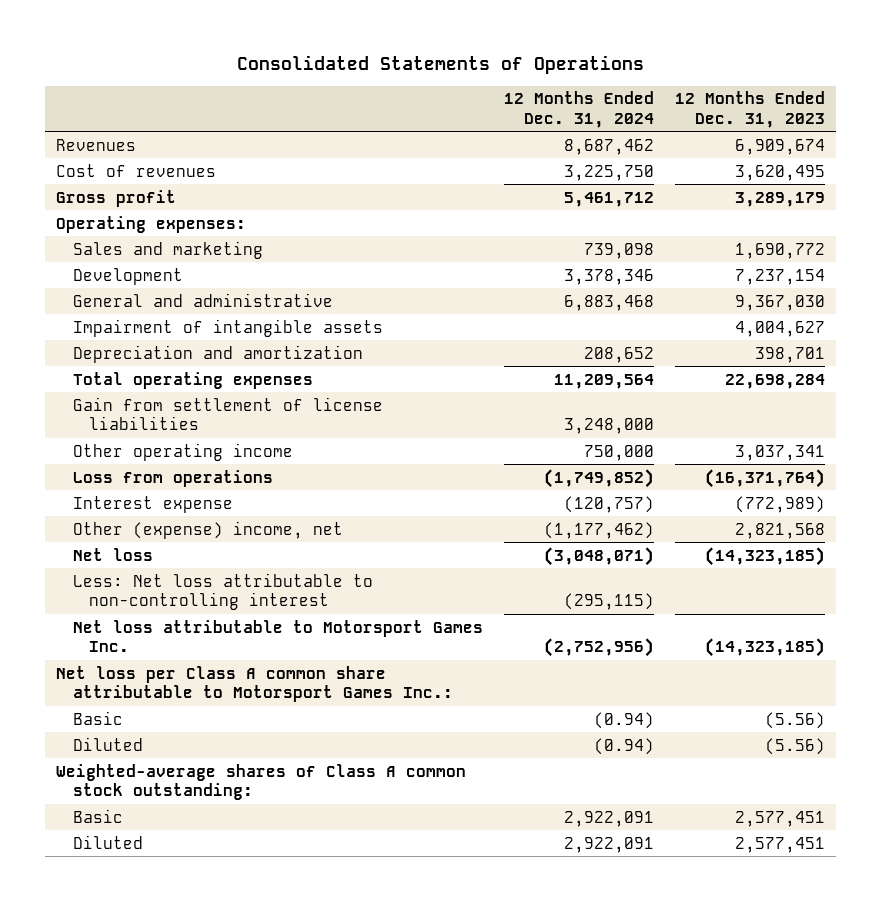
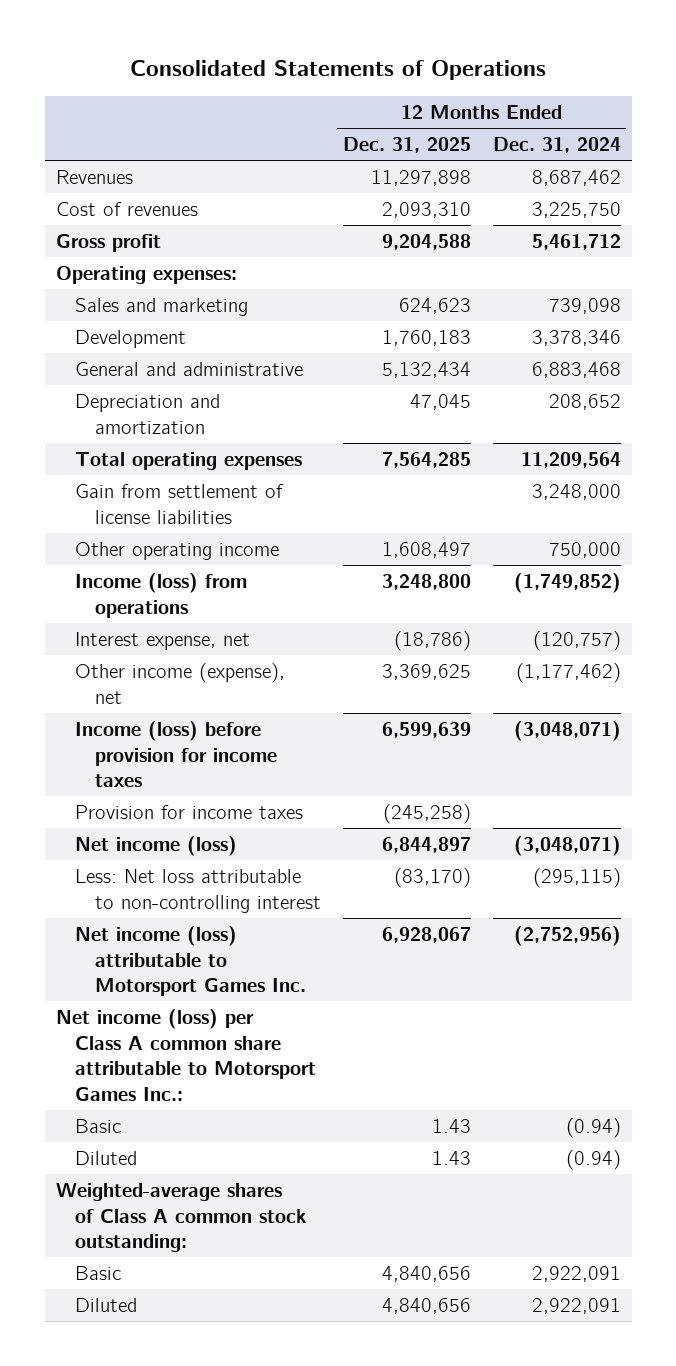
[675,91,826,128] 12 Months Ended Dec. 31, 2023 -> none
none -> [342,137,471,154] Dec. 31, 2025
[72,318,383,337] Impairment of intangible assets -> none
[72,469,273,487] Loss from operations -> [75,573,248,618] Income (loss) from operations
[72,495,233,513] Interest expense -> [75,632,251,651] Interest expense, net
[72,520,343,539] Other (expense) income, net -> [75,663,286,704] Other income (expense), net
none -> [75,721,278,788] Income (loss) before provision for income taxes
none -> [75,805,304,820] Provision for income taxes
[72,547,153,561] Net loss -> [75,836,238,857] Net income (loss)
[72,619,483,653] Net loss attributable to Motorsport Games Inc. -> [75,926,307,997] Net income (loss) attributable to Motorsport Games Inc.
[56,665,453,703] Net loss per Class A common share attributable to Motorsport Games Inc.: -> [55,1009,317,1101] Net income (loss) per Class A common share attributable to Motorsport Games Inc.:

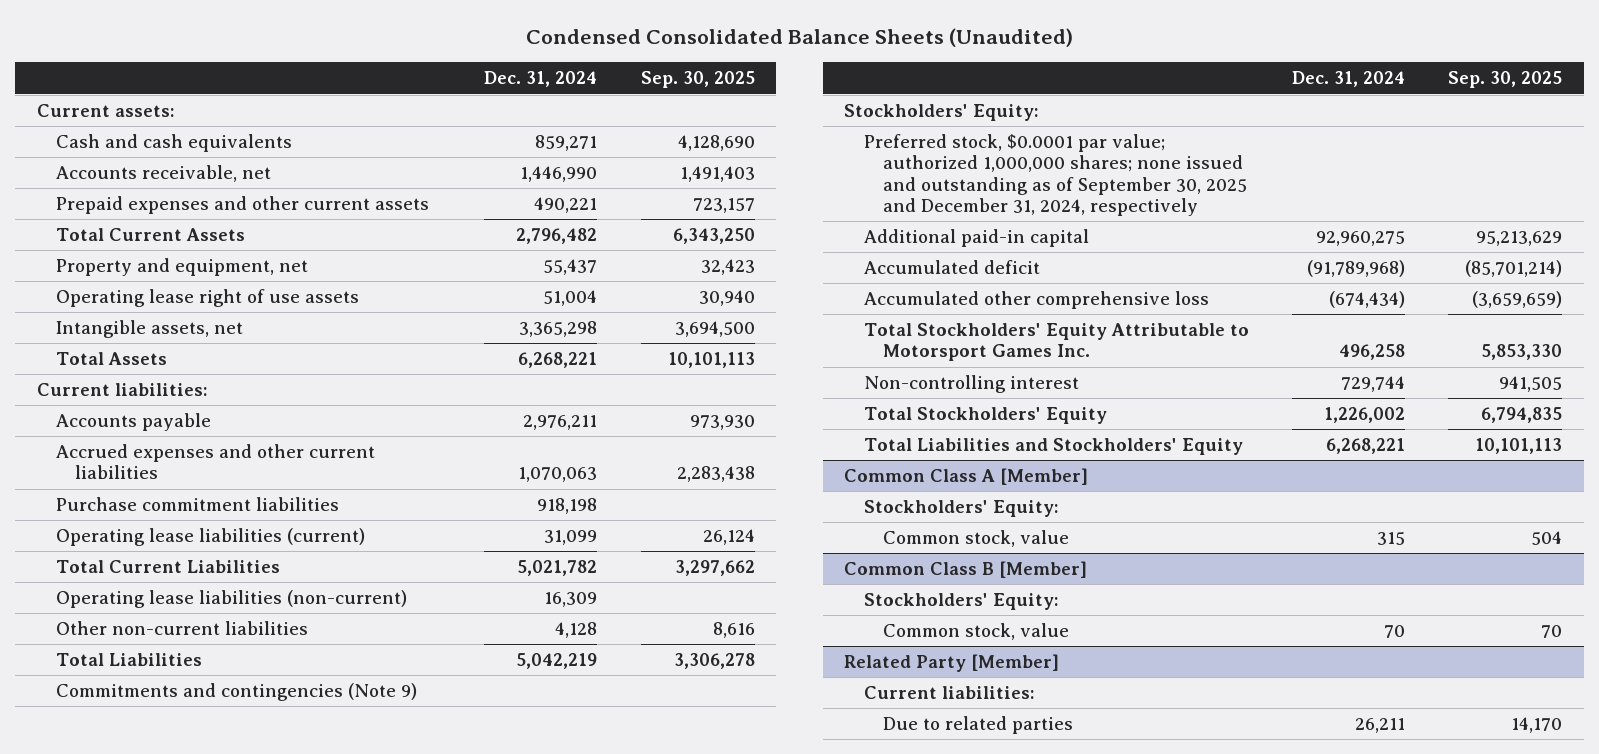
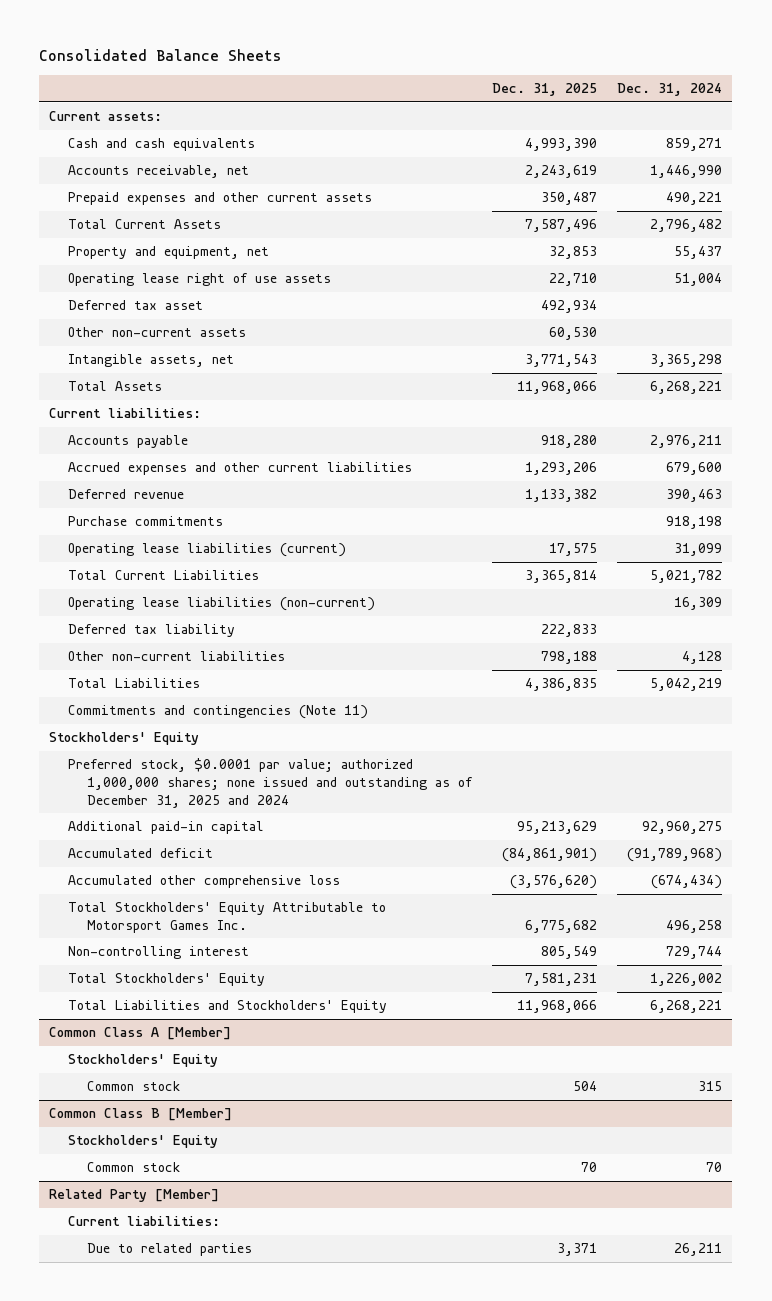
[525,27,1073,47] Condensed Consolidated Balance Sheets (Unaudited) -> [39,48,283,61] Consolidated Balance Sheets
[640,71,755,89] Sep. 30, 2025 -> none
none -> [492,83,598,97] Dec. 31, 2025
none -> [68,300,204,311] Deferred tax asset
none -> [68,327,247,338] Other non-current assets
[518,467,598,483] 1,070,063 -> [666,462,723,476] 679,600
none -> [68,489,185,500] Deferred revenue
[55,497,339,512] Purchase commitment liabilities -> [68,516,224,527] Purchase commitments
none -> [68,624,236,638] Deferred tax liability
[55,683,417,702] Commitments and contingencies (Note 9) -> [68,705,369,720] Commitments and contingencies (Note 11)
[844,104,1040,122] Stockholders' Equity: -> [49,732,200,746] Stockholders' Equity
[863,134,1248,216] Preferred stock, $0.0001 par value; authorized 1,000,000 shares; none issued and outstanding as of September 30, 2025 and December 31, 2024, respectively -> [68,758,473,808] Preferred stock, $0.0001 par value; authorized 1,000,000 shares; none issued and outstanding as of December 31, 2025 and 2024
[863,500,1059,518] Stockholders' Equity: -> [68,1054,219,1068] Stockholders' Equity
[883,530,1070,548] Common stock, value -> [86,1081,180,1092] Common stock
[863,593,1059,611] Stockholders' Equity: -> [68,1135,219,1149] Stockholders' Equity
[883,623,1070,641] Common stock, value -> [86,1162,180,1173] Common stock

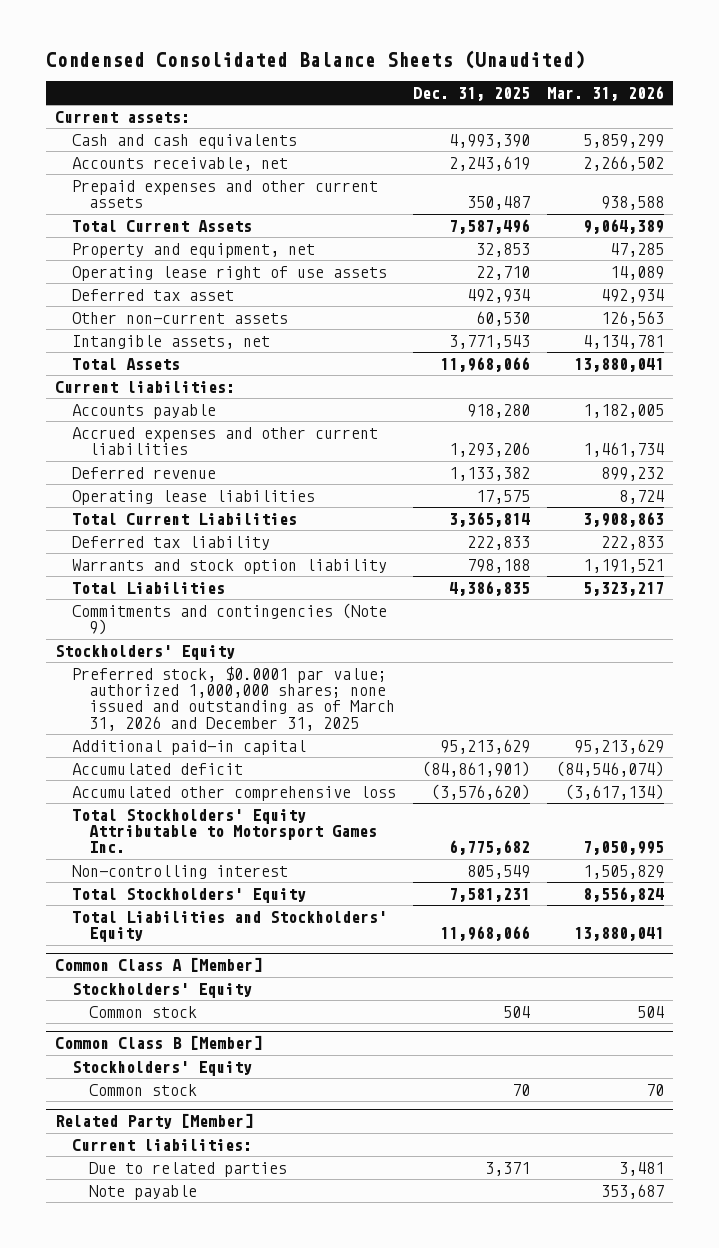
[39,48,283,61] Consolidated Balance Sheets -> [45,50,585,70] Condensed Consolidated Balance Sheets (Unaudited)
[617,83,723,97] Dec. 31, 2024 -> none
none -> [547,85,665,101] Mar. 31, 2026
[68,516,224,527] Purchase commitments -> none
[68,543,347,558] Operating lease liabilities (current) -> [71,490,315,506] Operating lease liabilities
[68,597,376,612] Operating lease liabilities (non-current) -> none
[68,651,286,662] Other non-current liabilities -> [71,559,387,575] Warrants and stock option liability
[68,705,369,720] Commitments and contingencies (Note 11) -> [71,603,387,636] Commitments and contingencies (Note 9)
[68,758,473,808] Preferred stock, $0.0001 par value; authorized 1,000,000 shares; none issued and outstanding as of December 31, 2025 and 2024 -> [71,666,395,731] Preferred stock, $0.0001 par value; authorized 1,000,000 shares; none issued and outstanding as of March 31, 2026 and December 31, 2025
none -> [88,1185,197,1201] Note payable

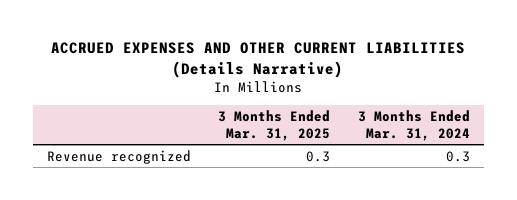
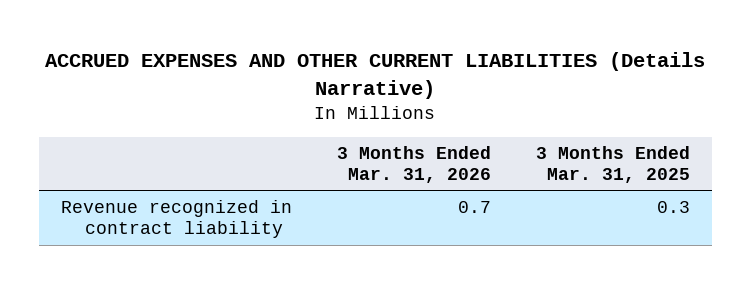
[358,109,471,141] 3 Months Ended Mar. 31, 2024 -> none
none -> [336,145,491,183] 3 Months Ended Mar. 31, 2026
[46,149,191,164] Revenue recognized -> [61,200,293,239] Revenue recognized in contract liability

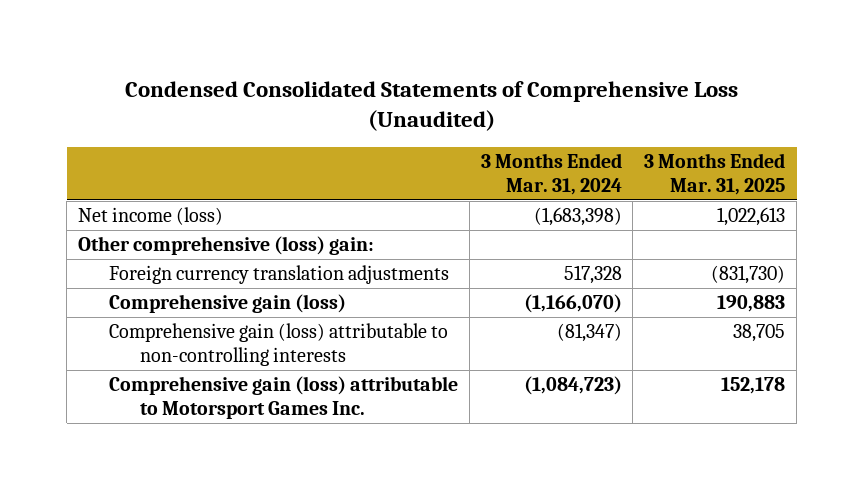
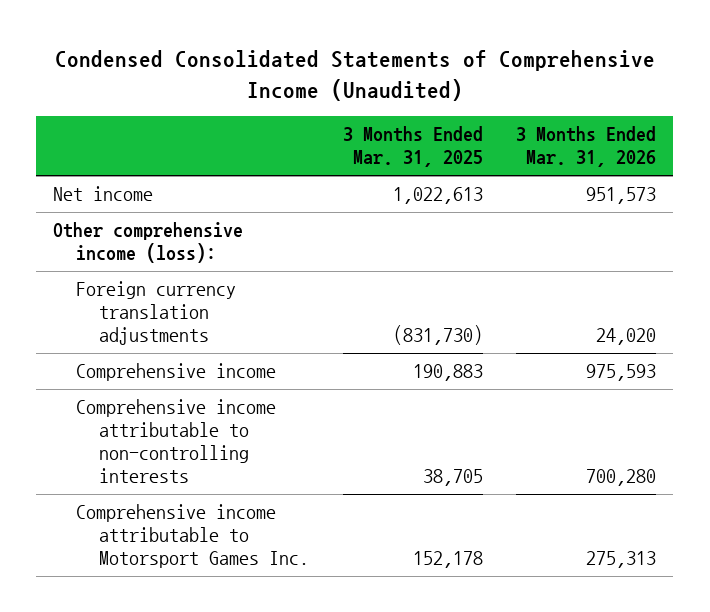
[124,81,738,132] Condensed Consolidated Statements of Comprehensive Loss (Unaudited) -> [54,50,655,101] Condensed Consolidated Statements of Comprehensive Income (Unaudited)
[480,153,622,195] 3 Months Ended Mar. 31, 2024 -> none
none -> [516,126,657,168] 3 Months Ended Mar. 31, 2026
[78,207,224,226] Net income (loss) -> [53,186,154,202] Net income
[78,236,375,256] Other comprehensive (loss) gain: -> [53,222,244,264] Other comprehensive income (loss):
[109,294,347,314] Comprehensive gain (loss) -> [76,363,277,382] Comprehensive income
[109,323,449,366] Comprehensive gain (loss) attributable to non-controlling interests -> [76,399,277,484] Comprehensive income attributable to non-controlling interests
[109,376,459,419] Comprehensive gain (loss) attributable to Motorsport Games Inc. -> [76,504,310,569] Comprehensive income attributable to Motorsport Games Inc.

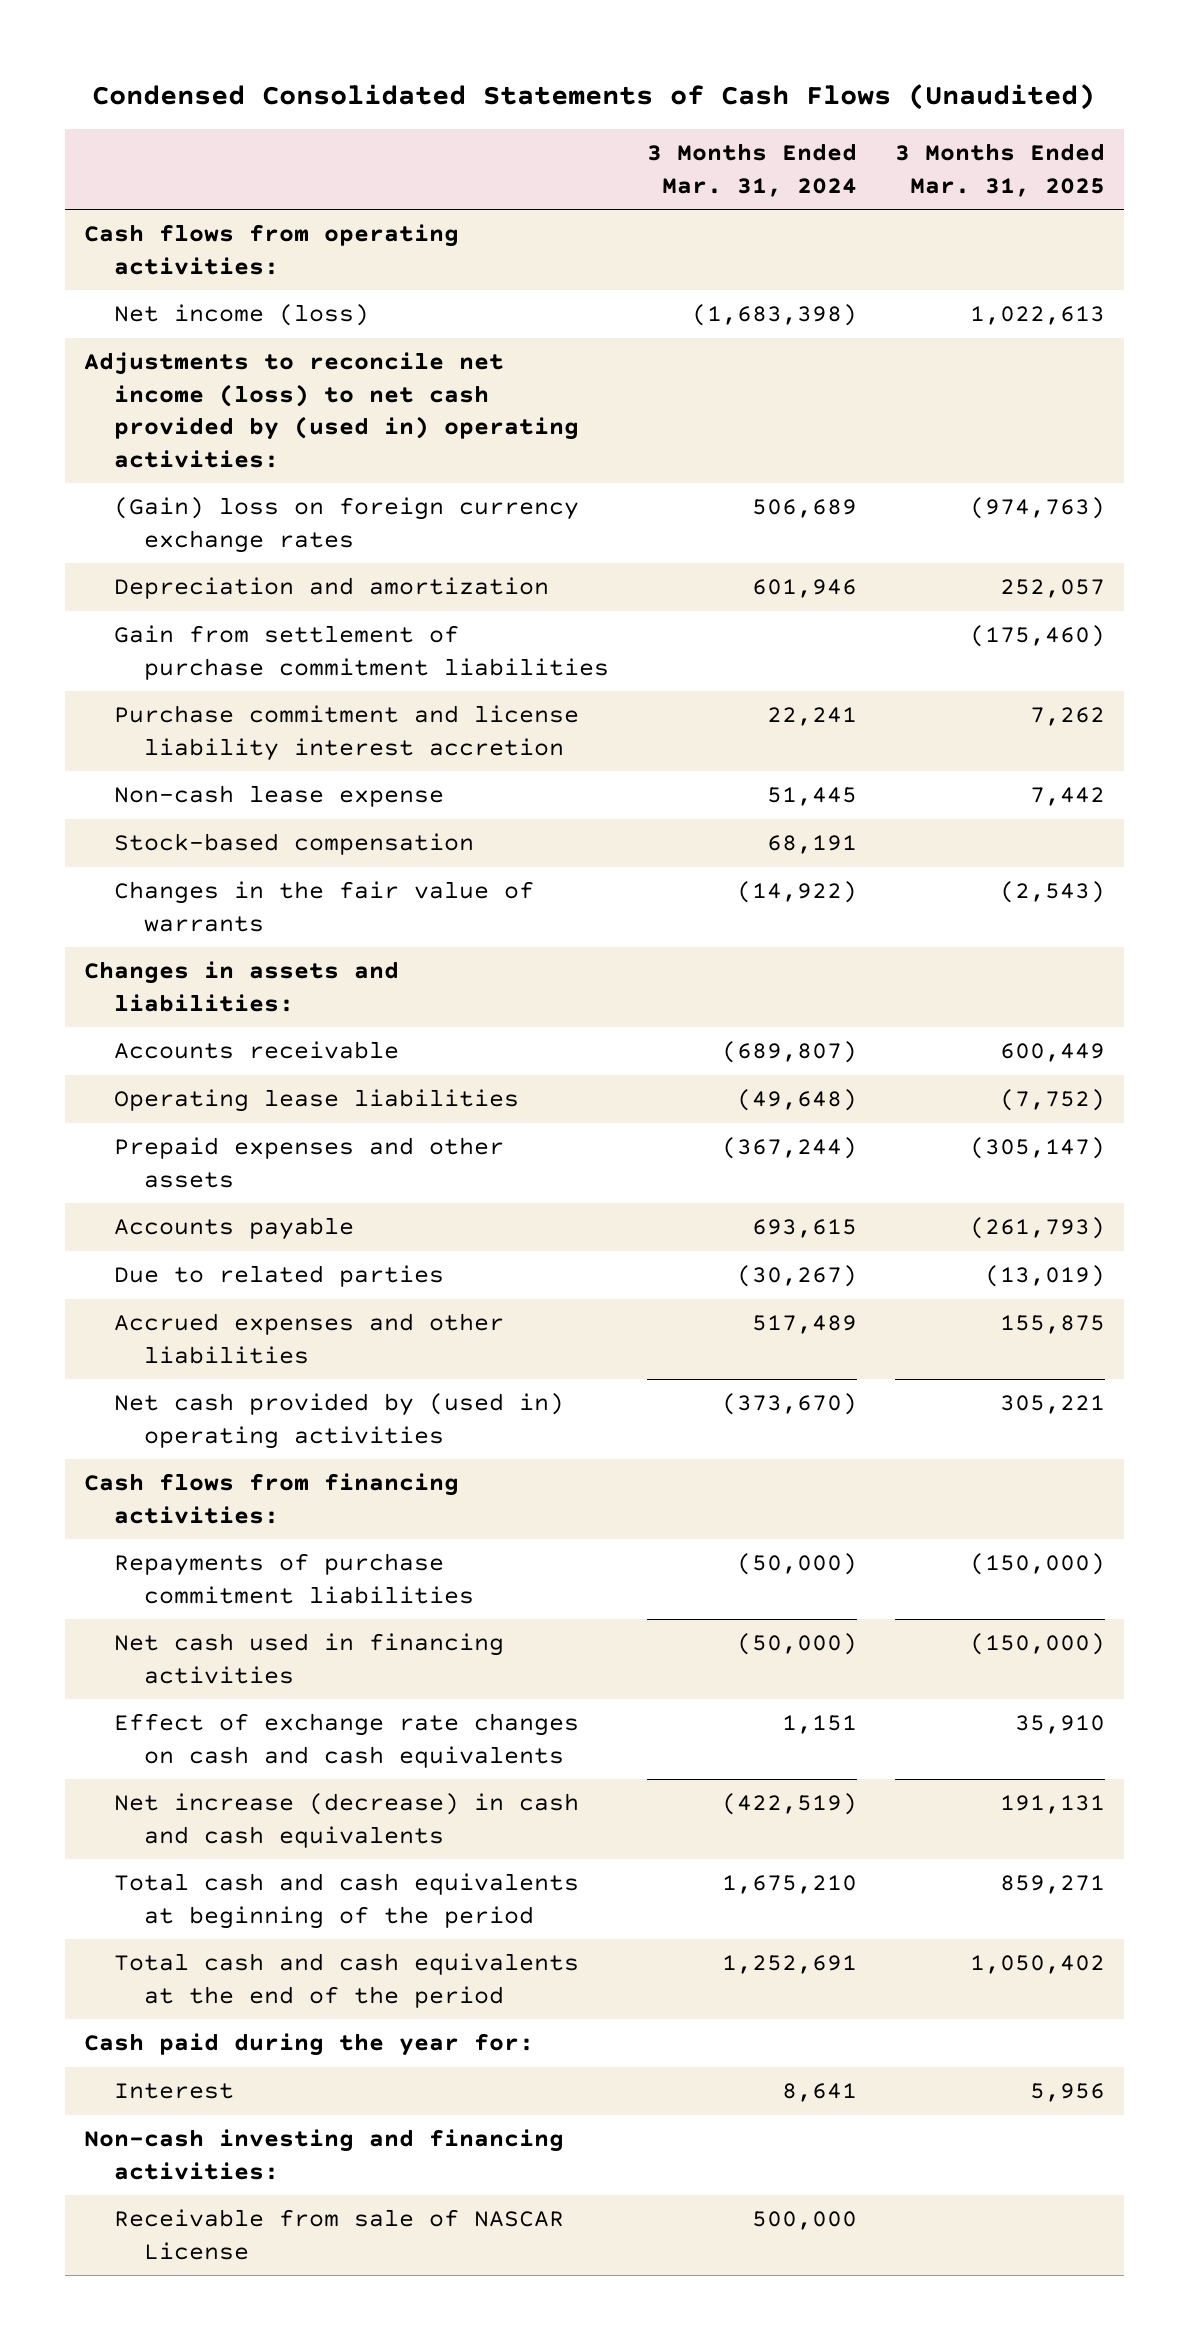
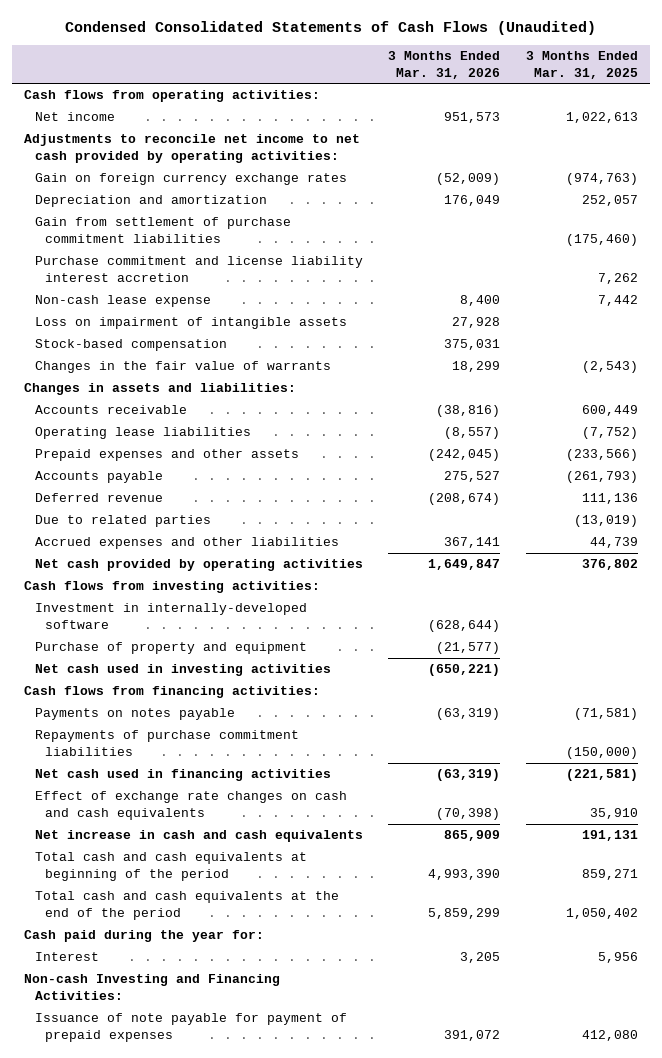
[647,143,858,197] 3 Months Ended Mar. 31, 2024 -> none
none -> [388,51,501,79] 3 Months Ended Mar. 31, 2026
[114,304,370,327] Net income (loss) -> [34,112,115,122] Net income
[83,352,580,468] Adjustments to reconcile net income (loss) to net cash provided by (used in) operating activities: -> [24,134,361,163] Adjustments to reconcile net income to net cash provided by operating activities:
[114,497,580,553] (Gain) loss on foreign currency exchange rates -> [34,173,347,186] Gain on foreign currency exchange rates
none -> [34,317,347,330] Loss on impairment of intangible assets
[970,1137,1106,1160] (305,147) -> [565,449,638,462] (233,566)
none -> [34,493,163,503] Deferred revenue
[1000,1315,1106,1335] 155,875 -> [589,537,638,549] 44,739
[114,1393,565,1449] Net cash provided by (used in) operating activities -> [34,559,363,572] Net cash provided by operating activities
[1000,1395,1106,1415] 305,221 -> [581,559,638,571] 376,802
none -> [24,581,321,594] Cash flows from investing activities:
none -> [34,603,307,629] Investment in internally-developed software
none -> [34,642,307,655] Purchase of property and equipment
none -> [34,664,331,677] Net cash used in investing activities
none -> [34,708,235,721] Payments on notes payable
[970,1633,1106,1656] (150,000) -> [565,769,638,782] (221,581)
[114,1793,580,1848] Net increase (decrease) in cash and cash equivalents -> [34,830,363,843] Net increase in cash and cash equivalents
[114,2209,565,2260] Receivable from sale of NASCAR License -> none
[83,2129,564,2180] Non-cash investing and financing activities: -> [24,974,281,1000] Non-cash Investing and Financing Activities:
none -> [34,1013,347,1042] Issuance of note payable for payment of prepaid expenses

